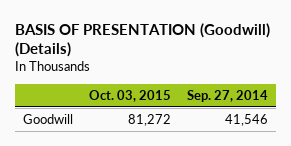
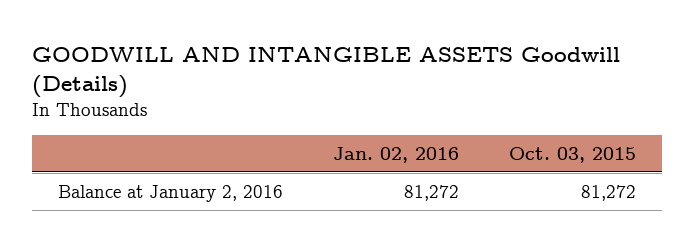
[15,22,271,58] BASIS OF PRESENTATION (Goodwill) (Details) -> [32,46,621,98] GOODWILL AND INTANGIBLE ASSETS Goodwill (Details)
[186,89,268,102] Sep. 27, 2014 -> none
none -> [333,146,460,163] Jan. 02, 2016
[23,113,74,124] Goodwill -> [57,184,283,202] Balance at January 2, 2016

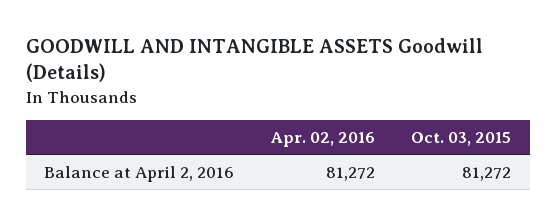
[333,146,460,163] Jan. 02, 2016 -> none
none -> [269,131,375,147] Apr. 02, 2016
[57,184,283,202] Balance at January 2, 2016 -> [44,166,235,183] Balance at April 2, 2016

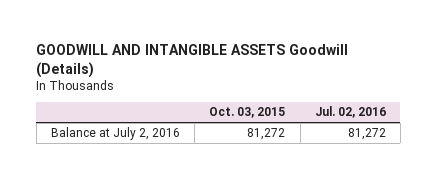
[269,131,375,147] Apr. 02, 2016 -> none
none -> [314,106,386,119] Jul. 02, 2016
[44,166,235,183] Balance at April 2, 2016 -> [51,127,181,141] Balance at July 2, 2016

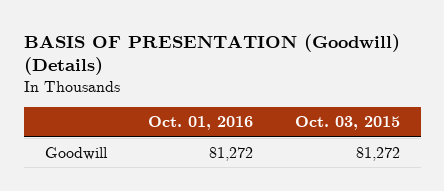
[36,44,349,78] GOODWILL AND INTANGIBLE ASSETS Goodwill (Details) -> [23,33,400,76] BASIS OF PRESENTATION (Goodwill) (Details)
[314,106,386,119] Jul. 02, 2016 -> none
none -> [148,116,254,131] Oct. 01, 2016
[51,127,181,141] Balance at July 2, 2016 -> [44,146,108,160] Goodwill

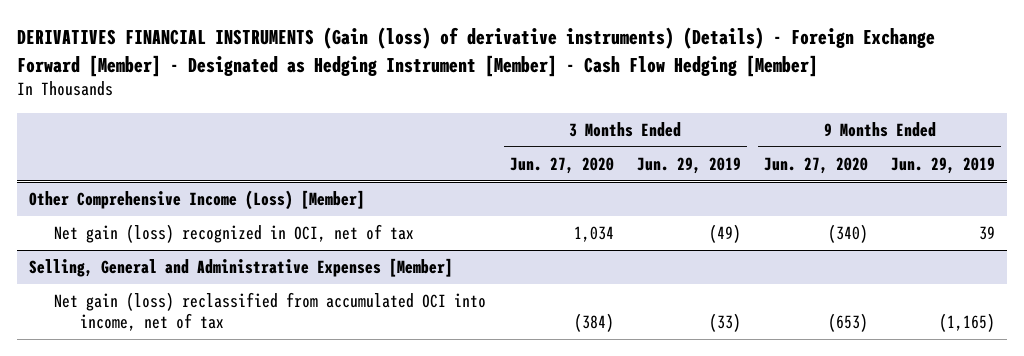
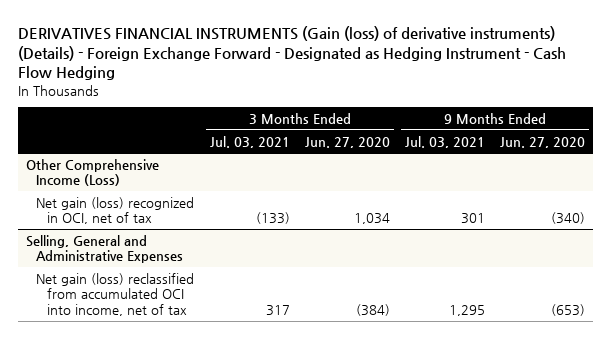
[17,27,936,77] DERIVATIVES FINANCIAL INSTRUMENTS (Gain (loss) of derivative instruments) (Details) - Foreign Exchange Forward [Member] - Designated as Hedging Instrument [Member] - Cash Flow Hedging [Member] -> [18,25,567,81] DERIVATIVES FINANCIAL INSTRUMENTS (Gain (loss) of derivative instruments) (Details) - Foreign Exchange Forward - Designated as Hedging Instrument - Cash Flow Hedging
[636,157,741,175] Jun. 29, 2019 -> none
[891,157,996,175] Jun. 29, 2019 -> none
none -> [209,135,290,148] Jul. 03, 2021
none -> [405,135,486,148] Jul. 03, 2021
[28,190,365,211] Other Comprehensive Income (Loss) [Member] -> [25,158,159,187] Other Comprehensive Income (Loss)
[28,258,453,278] Selling, General and Administrative Expenses [Member] -> [25,234,184,264] Selling, General and Administrative Expenses

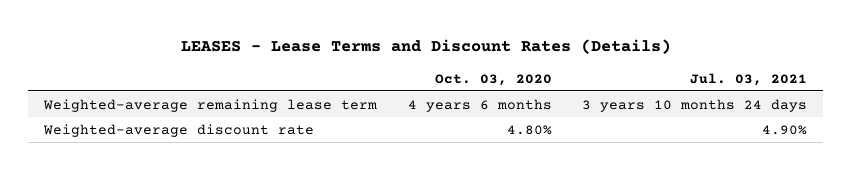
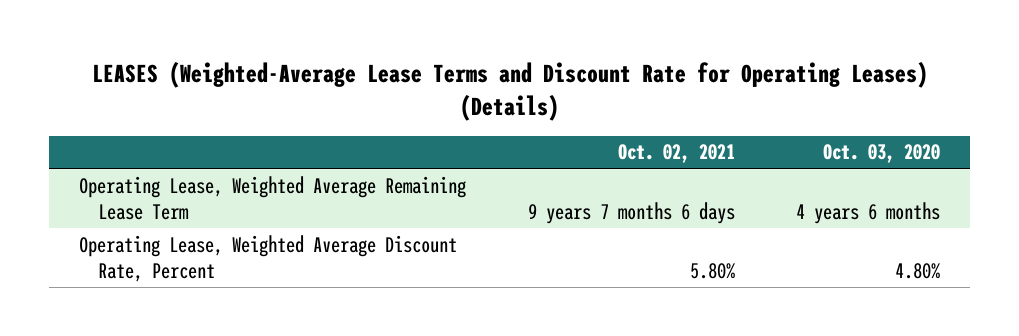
[180,38,671,54] LEASES - Lease Terms and Discount Rates (Details) -> [91,60,928,121] LEASES (Weighted-Average Lease Terms and Discount Rate for Operating Leases) (Details)
[690,72,808,86] Jul. 03, 2021 -> none
none -> [617,144,735,164] Oct. 02, 2021
[42,98,377,112] Weighted-average remaining lease term -> [79,175,467,221] Operating Lease, Weighted Average Remaining Lease Term
[42,123,314,137] Weighted-average discount rate -> [79,234,458,283] Operating Lease, Weighted Average Discount Rate, Percent

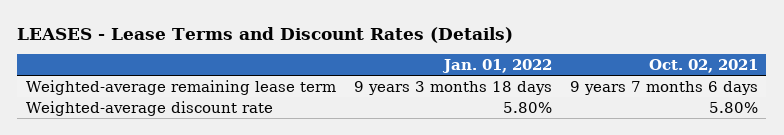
[91,60,928,121] LEASES (Weighted-Average Lease Terms and Discount Rate for Operating Leases) (Details) -> [17,26,514,43] LEASES - Lease Terms and Discount Rates (Details)
[822,144,940,164] Oct. 03, 2020 -> none
none -> [441,59,552,74] Jan. 01, 2022
[79,175,467,221] Operating Lease, Weighted Average Remaining Lease Term -> [26,79,337,95] Weighted-average remaining lease term
[79,234,458,283] Operating Lease, Weighted Average Discount Rate, Percent -> [26,100,274,116] Weighted-average discount rate

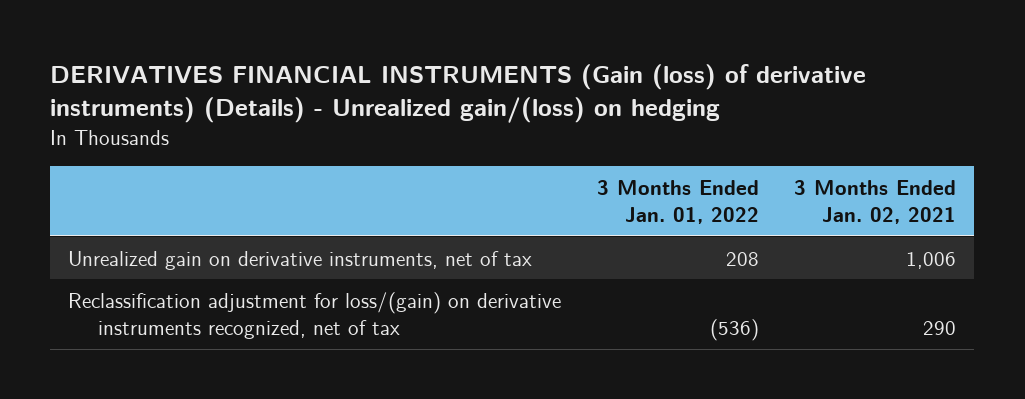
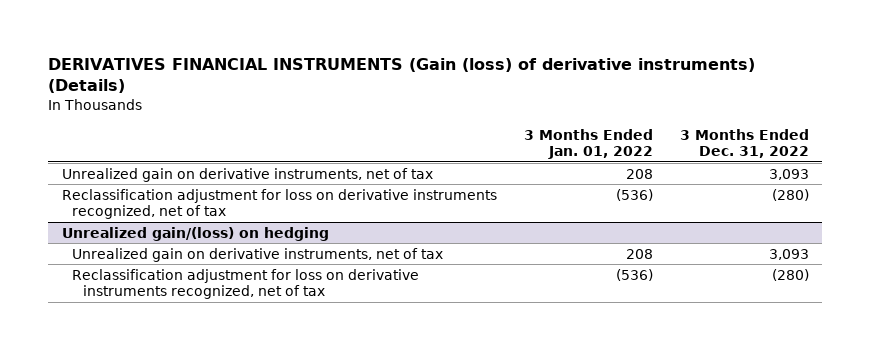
[50,64,867,124] DERIVATIVES FINANCIAL INSTRUMENTS (Gain (loss) of derivative instruments) (Details) - Unrealized gain/(loss) on hedging -> [48,57,756,94] DERIVATIVES FINANCIAL INSTRUMENTS (Gain (loss) of derivative instruments) (Details)
[794,179,957,225] 3 Months Ended Jan. 02, 2021 -> none
none -> [679,128,809,159] 3 Months Ended Dec. 31, 2022
[68,291,562,340] Reclassification adjustment for loss/(gain) on derivative instruments recognized, net of tax -> [61,188,497,220] Reclassification adjustment for loss on derivative instruments recognized, net of tax
none -> [61,226,329,241] Unrealized gain/(loss) on hedging
none -> [72,247,444,262] Unrealized gain on derivative instruments, net of tax
none -> [72,268,420,300] Reclassification adjustment for loss on derivative instruments recognized, net of tax

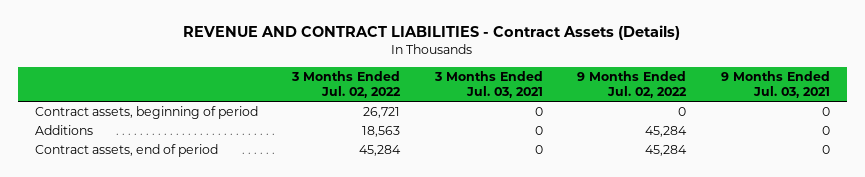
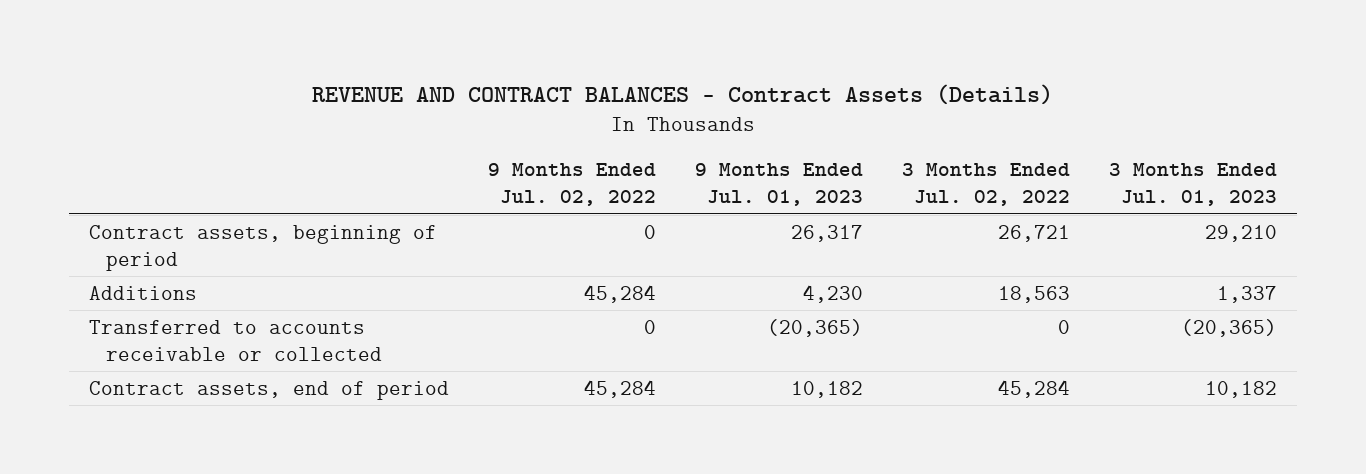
[183,25,681,41] REVENUE AND CONTRACT LIABILITIES - Contract Assets (Details) -> [312,84,1054,106] REVENUE AND CONTRACT BALANCES - Contract Assets (Details)
[433,70,543,99] 3 Months Ended Jul. 03, 2021 -> none
[720,70,830,99] 9 Months Ended Jul. 03, 2021 -> none
none -> [695,163,864,207] 9 Months Ended Jul. 01, 2023
none -> [1109,163,1278,207] 3 Months Ended Jul. 01, 2023
none -> [88,319,383,361] Transferred to accounts receivable or collected

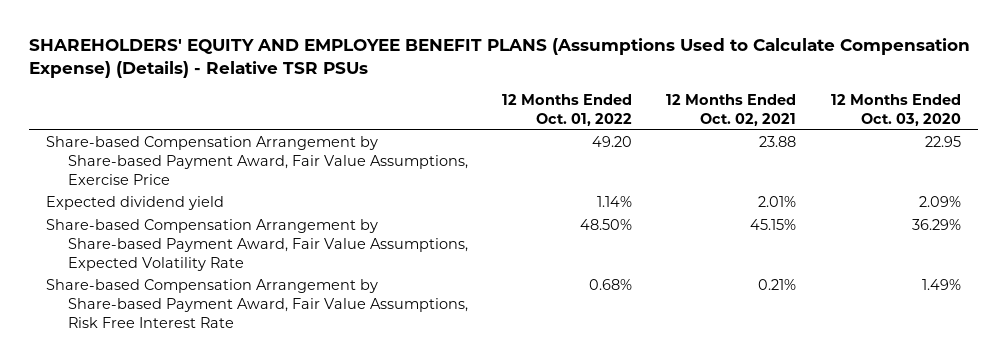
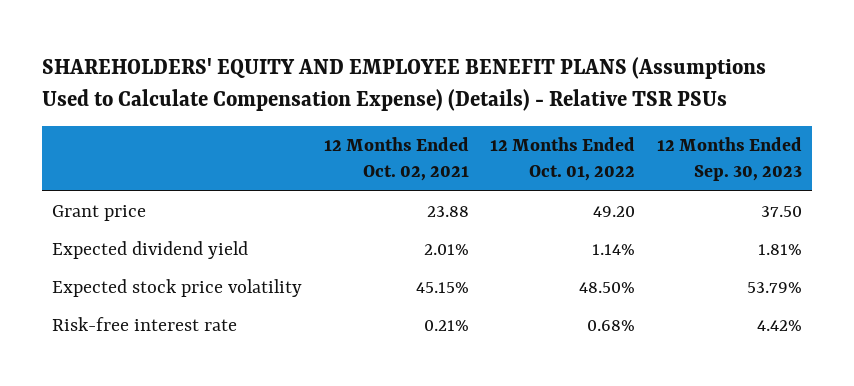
[830,94,961,126] 12 Months Ended Oct. 03, 2020 -> none
none -> [656,137,802,182] 12 Months Ended Sep. 30, 2023
[45,136,469,185] Share-based Compensation Arrangement by Share-based Payment Award, Fair Value Assumptions, Exercise Price -> [52,205,147,222] Grant price
[45,219,469,271] Share-based Compensation Arrangement by Share-based Payment Award, Fair Value Assumptions, Expected Volatility Rate -> [52,279,303,298] Expected stock price volatility
[45,279,469,328] Share-based Compensation Arrangement by Share-based Payment Award, Fair Value Assumptions, Risk Free Interest Rate -> [52,317,238,332] Risk-free interest rate

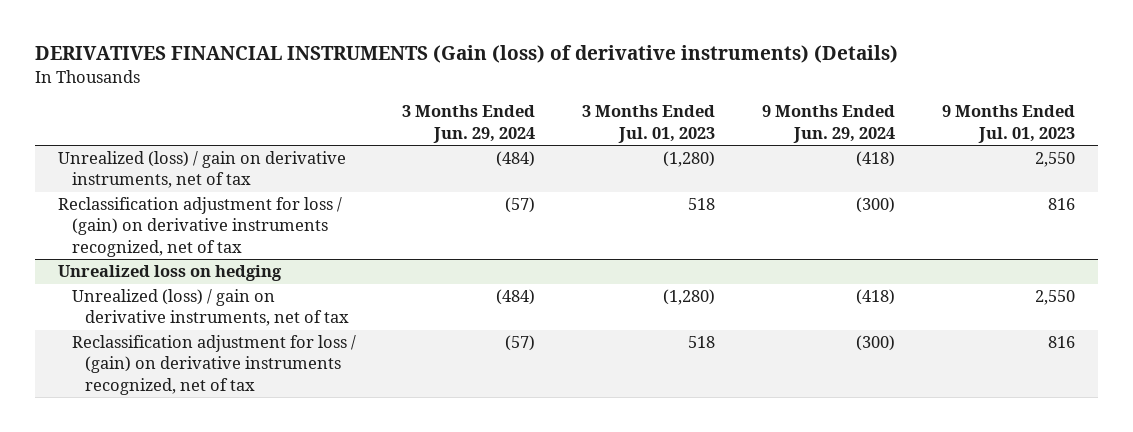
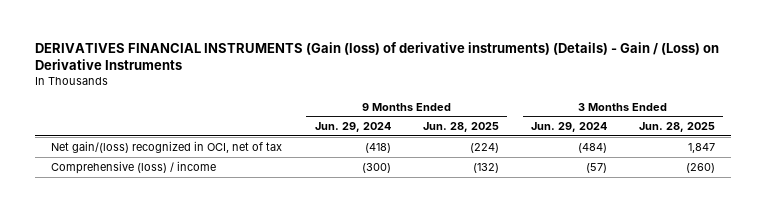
[34,45,898,64] DERIVATIVES FINANCIAL INSTRUMENTS (Gain (loss) of derivative instruments) (Details) -> [35,41,720,71] DERIVATIVES FINANCIAL INSTRUMENTS (Gain (loss) of derivative instruments) (Details) - Gain / (Loss) on Derivative Instruments
[582,105,716,143] 3 Months Ended Jul. 01, 2023 -> none
[941,105,1075,143] 9 Months Ended Jul. 01, 2023 -> none
none -> [422,122,499,133] Jun. 28, 2025
none -> [638,122,715,133] Jun. 28, 2025
[58,265,283,282] Unrealized loss on hedging -> none
[71,289,350,327] Unrealized (loss) / gain on derivative instruments, net of tax -> none
[71,335,356,395] Reclassification adjustment for loss / (gain) on derivative instruments recognized, net of tax -> none
[58,151,347,189] Unrealized (loss) / gain on derivative instruments, net of tax -> [51,140,283,153] Net gain/(loss) recognized in OCI, net of tax
[58,197,343,257] Reclassification adjustment for loss / (gain) on derivative instruments recognized, net of tax -> [51,160,217,174] Comprehensive (loss) / income

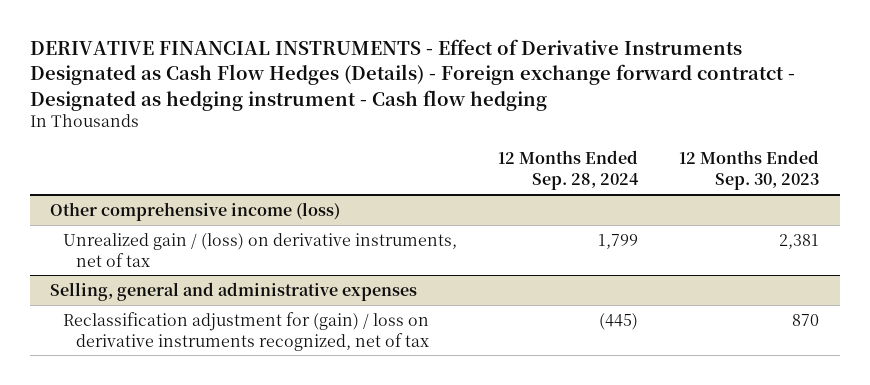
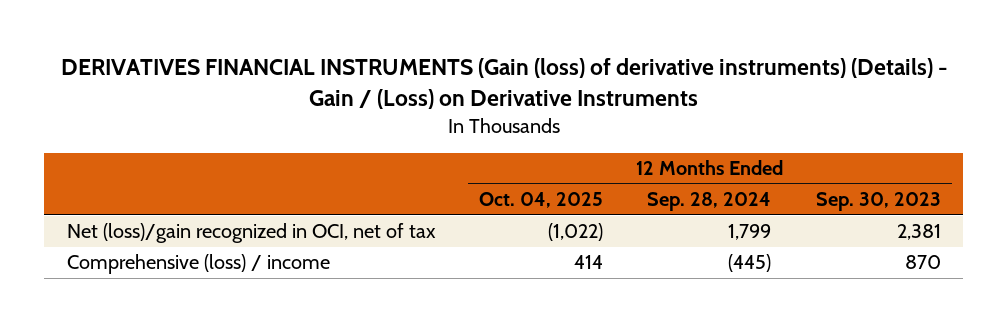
[29,39,795,111] DERIVATIVE FINANCIAL INSTRUMENTS - Effect of Derivative Instruments Designated as Cash Flow Hedges (Details) - Foreign exchange forward contratct - Designated as hedging instrument - Cash flow hedging -> [60,58,948,110] DERIVATIVES FINANCIAL INSTRUMENTS (Gain (loss) of derivative instruments) (Details) - Gain / (Loss) on Derivative Instruments
none -> [478,192,603,209] Oct. 04, 2025
[50,201,341,221] Other comprehensive income (loss) -> none
[50,281,418,301] Selling, general and administrative expenses -> none
[63,232,458,267] Unrealized gain / (loss) on derivative instruments, net of tax -> [66,223,436,244] Net (loss)/gain recognized in OCI, net of tax
[63,311,430,351] Reclassification adjustment for (gain) / loss on derivative instruments recognized, net of tax -> [66,254,330,275] Comprehensive (loss) / income

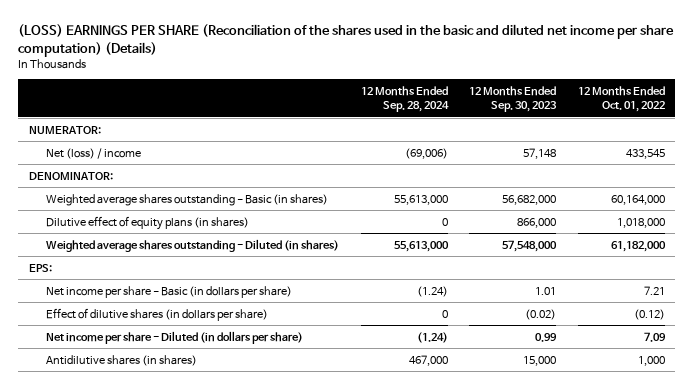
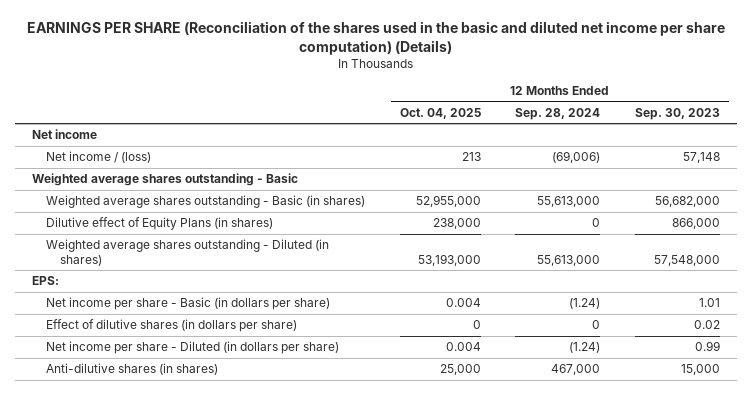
[17,24,674,57] (LOSS) EARNINGS PER SHARE (Reconciliation of the shares used in the basic and diluted net income per share computation) (Details) -> [26,21,725,55] EARNINGS PER SHARE (Reconciliation of the shares used in the basic and diluted net income per share computation) (Details)
[577,85,665,113] 12 Months Ended Oct. 01, 2022 -> none
none -> [399,107,481,119] Oct. 04, 2025
[28,125,101,134] NUMERATOR: -> [31,129,97,140] Net income
[46,147,142,159] Net (loss) / income -> [46,151,152,164] Net income / (loss)
[28,171,113,180] DENOMINATOR: -> [31,173,298,187] Weighted average shares outstanding - Basic
[46,215,250,230] Dilutive effect of equity plans (in shares) -> [46,217,274,231] Dilutive effect of Equity Plans (in shares)
[525,308,557,320] (0.02) -> [693,320,720,330] 0.02
[46,354,198,366] Antidilutive shares (in shares) -> [46,363,219,376] Anti-dilutive shares (in shares)

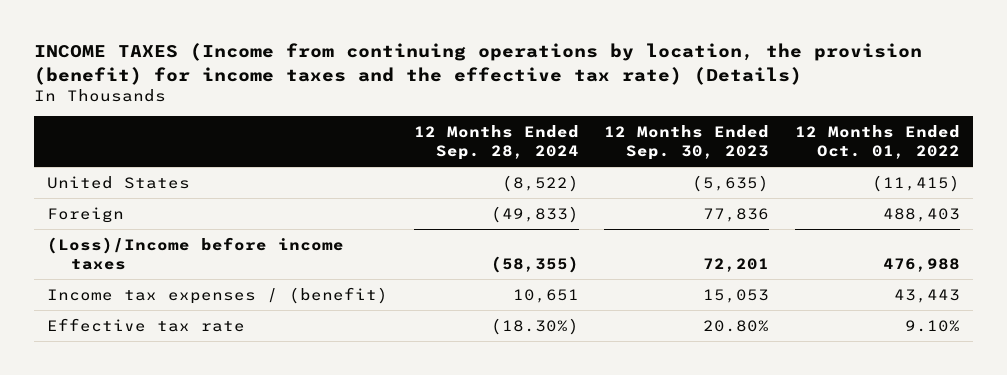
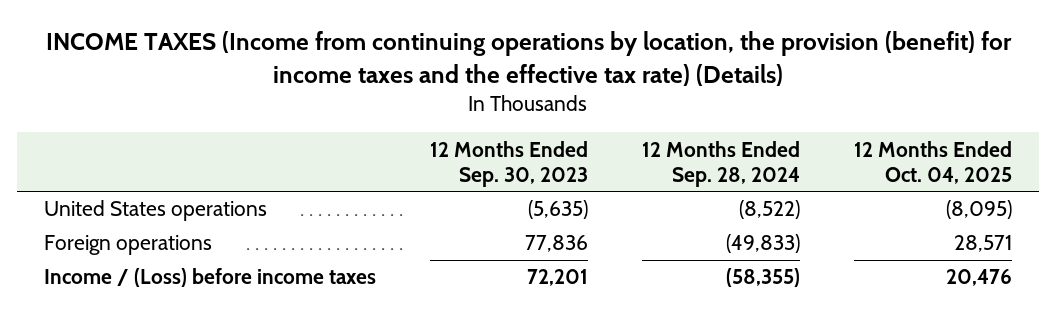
[794,124,960,159] 12 Months Ended Oct. 01, 2022 -> none
none -> [853,140,1012,184] 12 Months Ended Oct. 04, 2025
[46,286,388,304] Income tax expenses / (benefit) -> none
[46,317,245,332] Effective tax rate -> none
[46,175,190,189] United States -> [44,200,268,222] United States operations
[46,206,124,223] Foreign -> [44,235,213,256] Foreign operations
[46,236,344,271] (Loss)/Income before income taxes -> [44,268,377,288] Income / (Loss) before income taxes

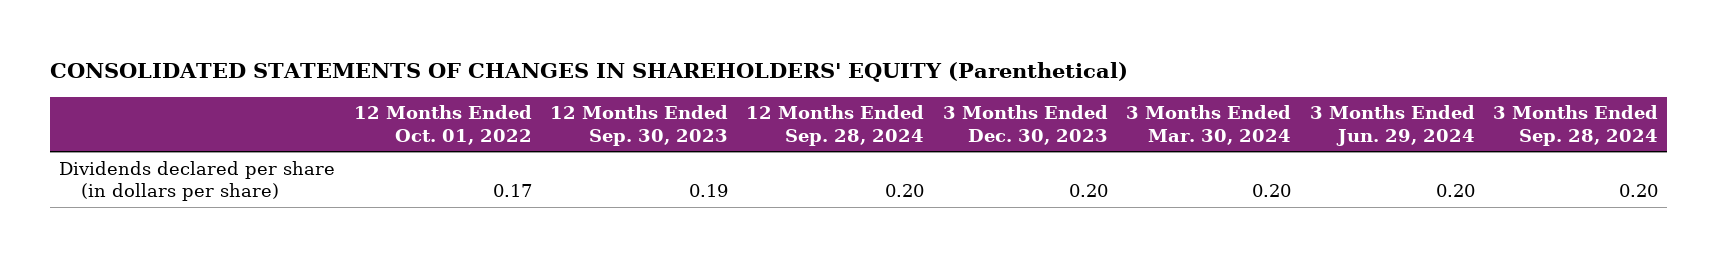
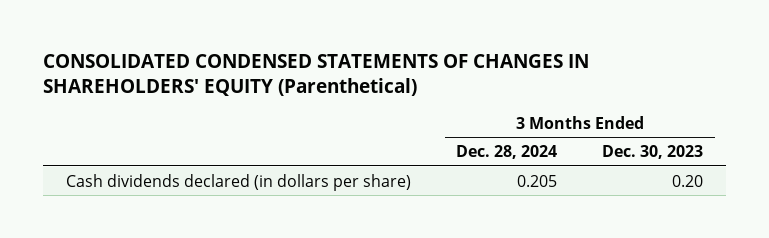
[50,62,1129,83] CONSOLIDATED STATEMENTS OF CHANGES IN SHAREHOLDERS' EQUITY (Parenthetical) -> [43,54,590,97] CONSOLIDATED CONDENSED STATEMENTS OF CHANGES IN SHAREHOLDERS' EQUITY (Parenthetical)
[353,105,532,145] 12 Months Ended Oct. 01, 2022 -> none
[550,105,729,146] 12 Months Ended Sep. 30, 2023 -> none
[746,105,925,146] 12 Months Ended Sep. 28, 2024 -> none
[1126,105,1292,145] 3 Months Ended Mar. 30, 2024 -> none
[1309,105,1475,146] 3 Months Ended Jun. 29, 2024 -> none
[1492,105,1658,146] 3 Months Ended Sep. 28, 2024 -> none
none -> [456,145,558,160] Dec. 28, 2024
[59,160,336,202] Dividends declared per share (in dollars per share) -> [65,173,411,191] Cash dividends declared (in dollars per share)

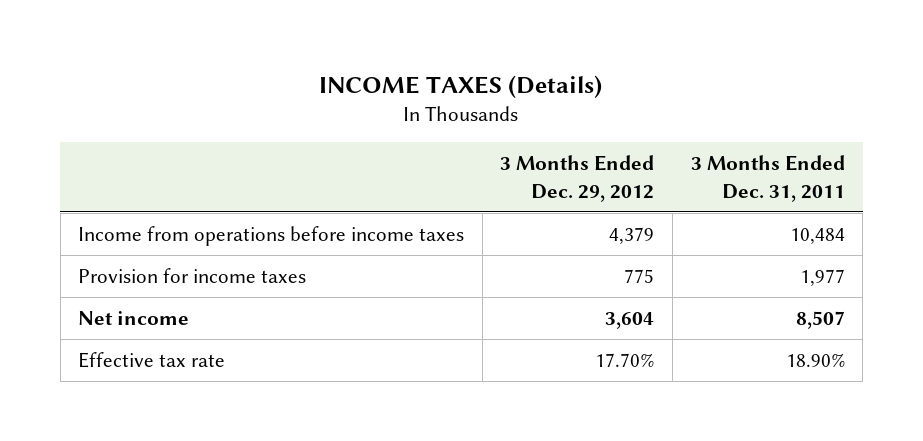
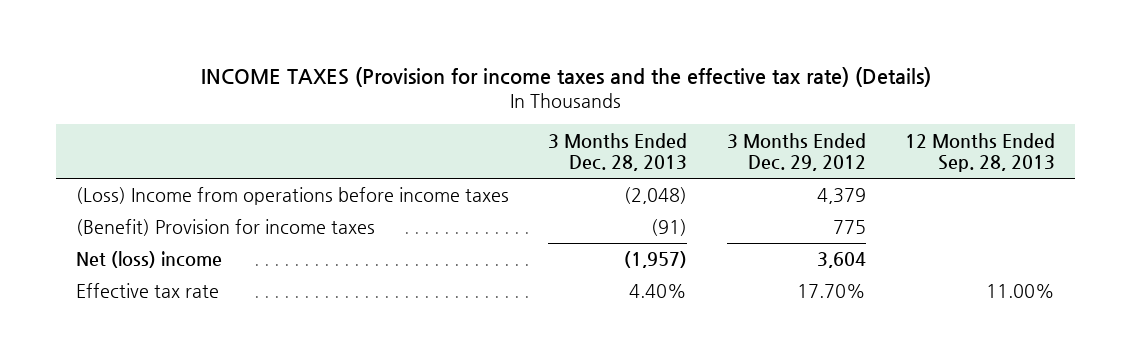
[319,74,603,98] INCOME TAXES (Details) -> [200,67,931,88] INCOME TAXES (Provision for income taxes and the effective tax rate) (Details)
[690,155,845,202] 3 Months Ended Dec. 31, 2011 -> none
none -> [548,132,688,172] 3 Months Ended Dec. 28, 2013
none -> [905,132,1056,173] 12 Months Ended Sep. 28, 2013
[78,225,465,246] Income from operations before income taxes -> [76,187,510,206] (Loss) Income from operations before income taxes
[78,267,307,283] Provision for income taxes -> [76,219,376,237] (Benefit) Provision for income taxes
[78,310,190,325] Net income -> [76,251,223,269] Net (loss) income

